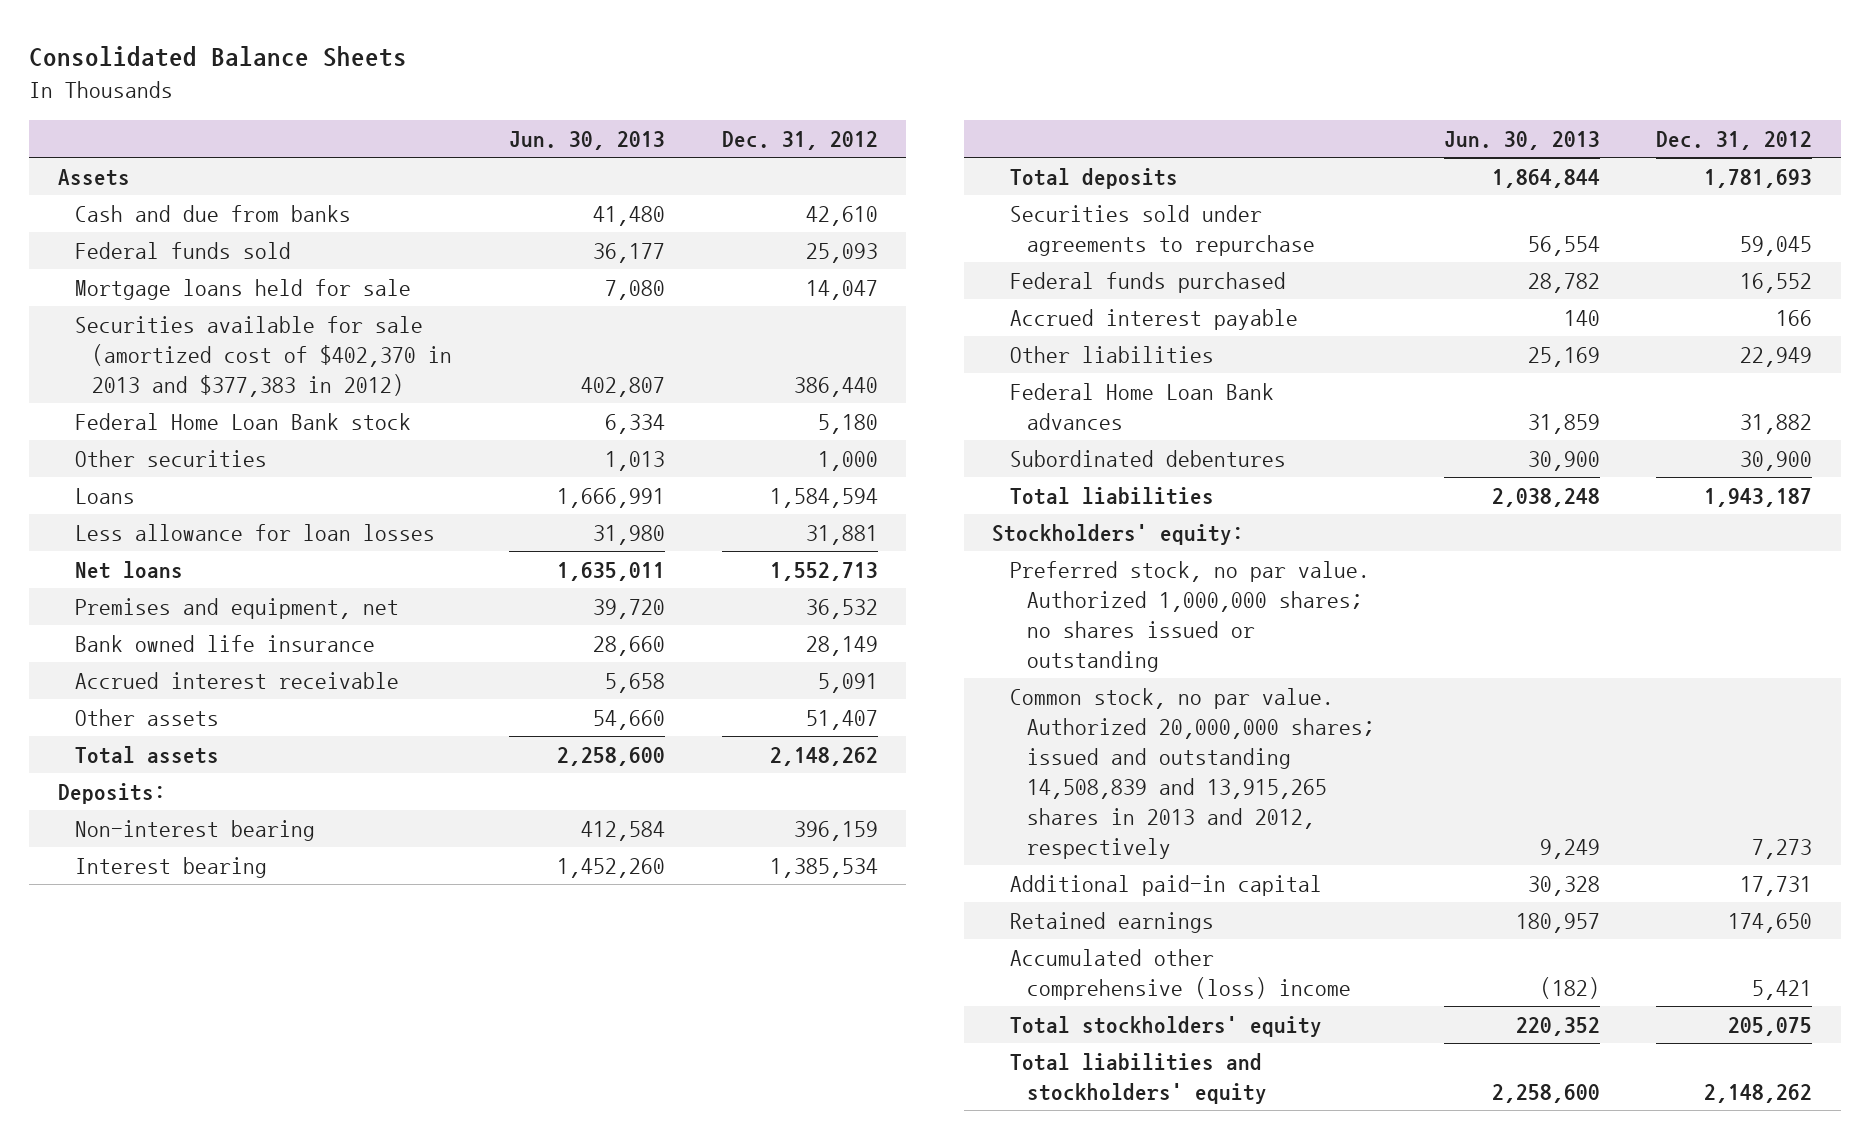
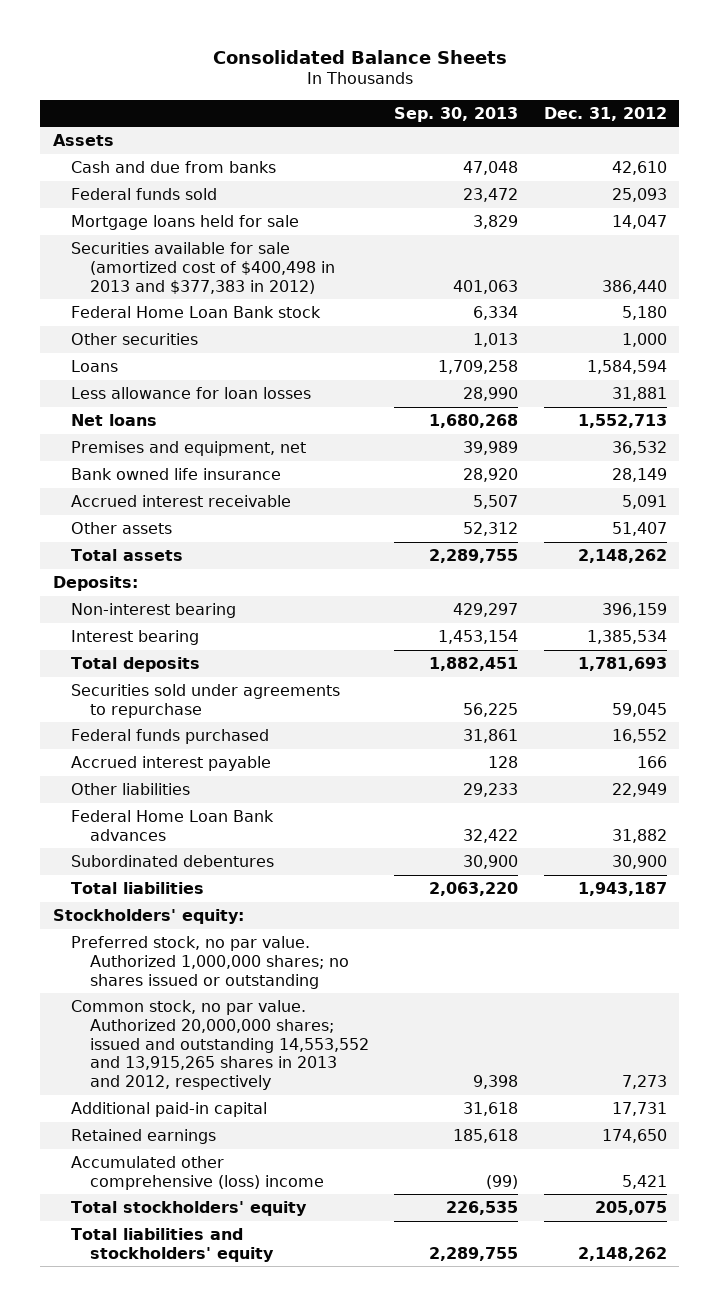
[509,130,666,150] Jun. 30, 2013 -> none
none -> [394,106,519,122] Sep. 30, 2013
[75,316,453,398] Securities available for sale (amortized cost of $402,370 in 2013 and $377,383 in 2012) -> [71,241,335,294] Securities available for sale (amortized cost of $400,498 in 2013 and $377,383 in 2012)
[1009,688,1375,860] Common stock, no par value. Authorized 20,000,000 shares; issued and outstanding 14,508,839 and 13,915,265 shares in 2013 and 2012, respectively -> [71,999,369,1091] Common stock, no par value. Authorized 20,000,000 shares; issued and outstanding 14,553,552 and 13,915,265 shares in 2013 and 2012, respectively

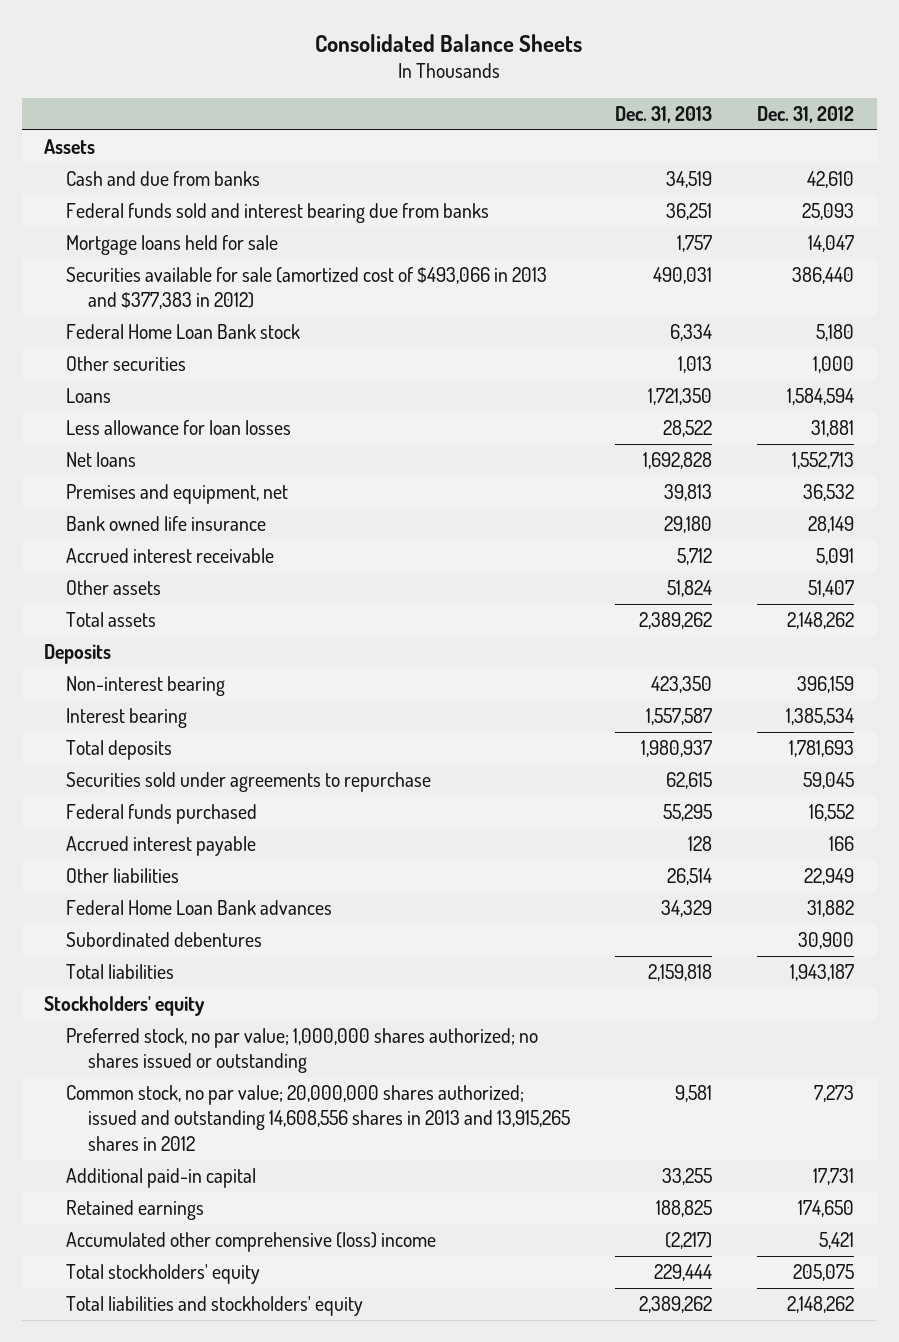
[394,106,519,122] Sep. 30, 2013 -> none
none -> [614,106,712,124] Dec. 31, 2013
[71,187,218,200] Federal funds sold -> [65,203,489,224] Federal funds sold and interest bearing due from banks
[71,241,335,294] Securities available for sale (amortized cost of $400,498 in 2013 and $377,383 in 2012) -> [65,267,547,310] Securities available for sale (amortized cost of $493,066 in 2013 and $377,383 in 2012)
[52,575,138,591] Deposits: -> [44,644,112,665] Deposits
[52,908,244,924] Stockholders' equity: -> [44,996,206,1017] Stockholders' equity
[71,935,349,989] Preferred stock, no par value. Authorized 1,000,000 shares; no shares issued or outstanding -> [65,1028,538,1074] Preferred stock, no par value; 1,000,000 shares authorized; no shares issued or outstanding
[71,999,369,1091] Common stock, no par value. Authorized 20,000,000 shares; issued and outstanding 14,553,552 and 13,915,265 shares in 2013 and 2012, respectively -> [65,1085,570,1151] Common stock, no par value; 20,000,000 shares authorized; issued and outstanding 14,608,556 shares in 2013 and 13,915,265 shares in 2012

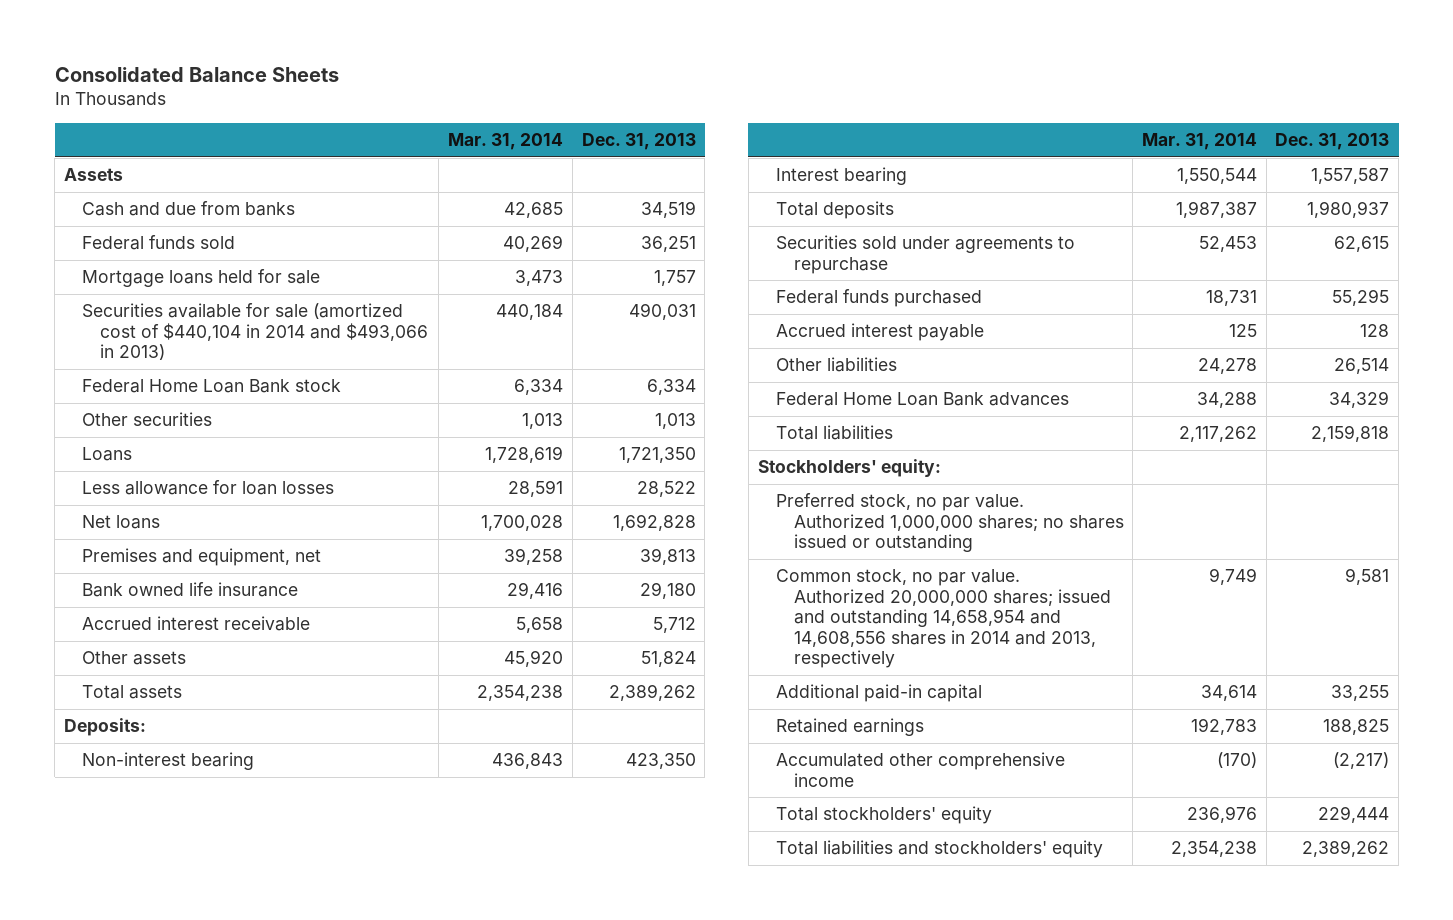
[757,106,855,124] Dec. 31, 2012 -> none
none -> [448,133,564,151] Mar. 31, 2014
[65,203,489,224] Federal funds sold and interest bearing due from banks -> [81,235,235,251] Federal funds sold
[65,267,547,310] Securities available for sale (amortized cost of $493,066 in 2013 and $377,383 in 2012) -> [81,303,428,361] Securities available for sale (amortized cost of $440,104 in 2014 and $493,066 in 2013)
[44,644,112,665] Deposits -> [63,718,146,737] Deposits:
[65,932,262,948] Subordinated debentures -> none
[44,996,206,1017] Stockholders' equity -> [757,459,941,478] Stockholders' equity:
[65,1028,538,1074] Preferred stock, no par value; 1,000,000 shares authorized; no shares issued or outstanding -> [775,493,1124,553] Preferred stock, no par value. Authorized 1,000,000 shares; no shares issued or outstanding
[65,1085,570,1151] Common stock, no par value; 20,000,000 shares authorized; issued and outstanding 14,608,556 shares in 2013 and 13,915,265 shares in 2012 -> [775,569,1111,669] Common stock, no par value. Authorized 20,000,000 shares; issued and outstanding 14,658,954 and 14,608,556 shares in 2014 and 2013, respectively
[65,1232,436,1253] Accumulated other comprehensive (loss) income -> [775,752,1065,787] Accumulated other comprehensive income

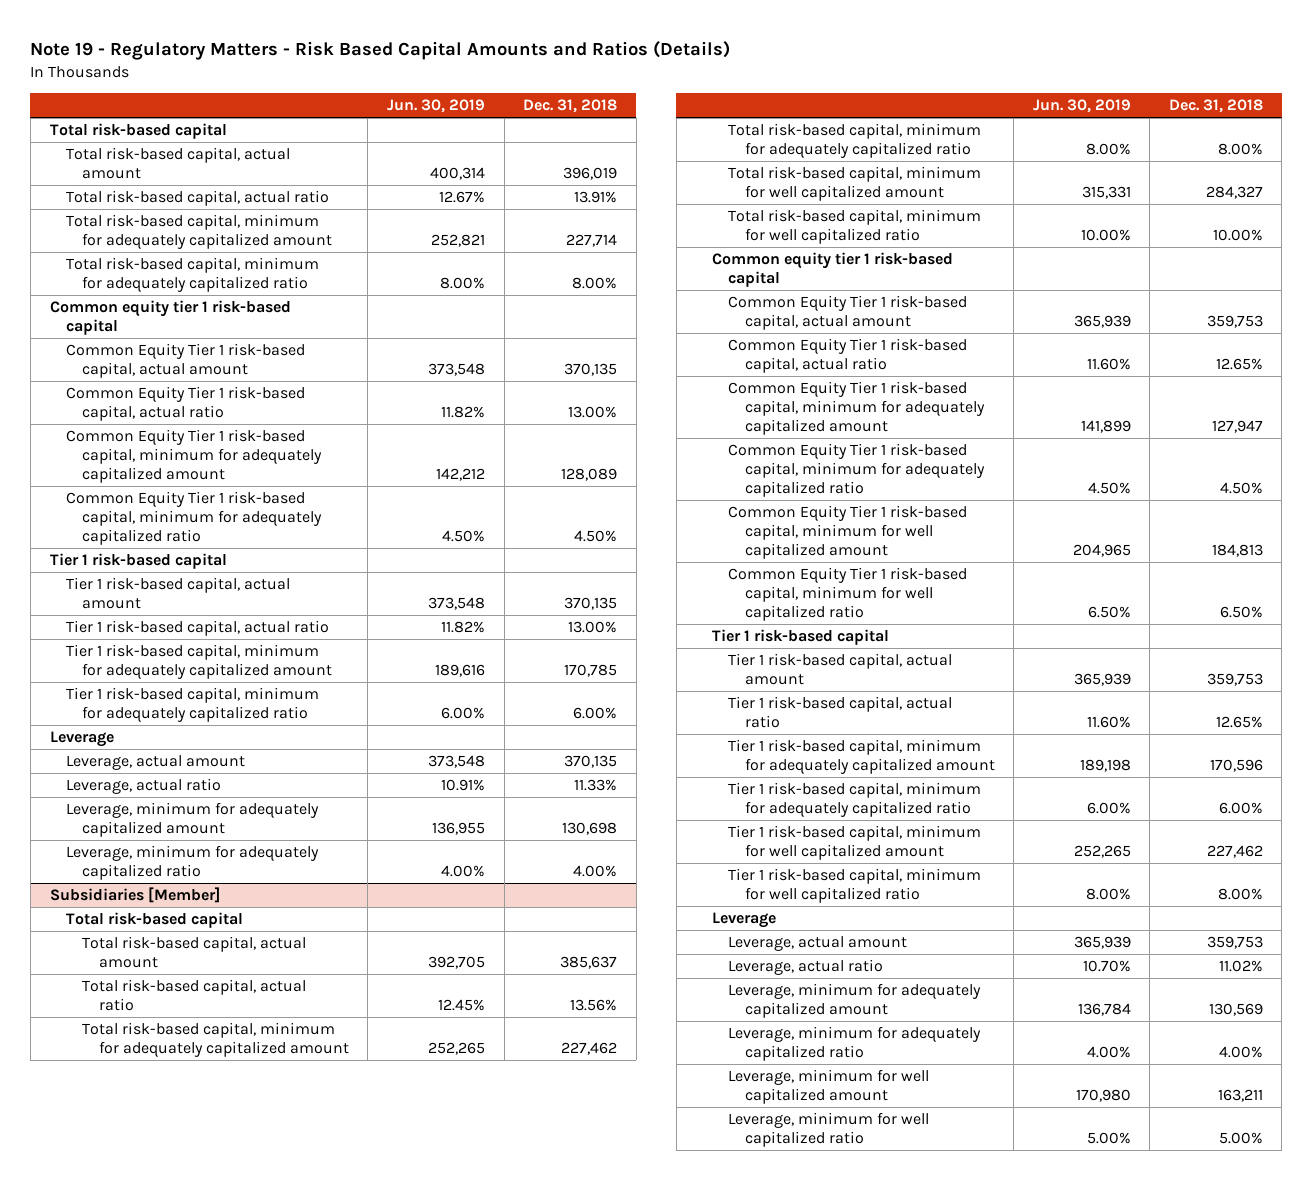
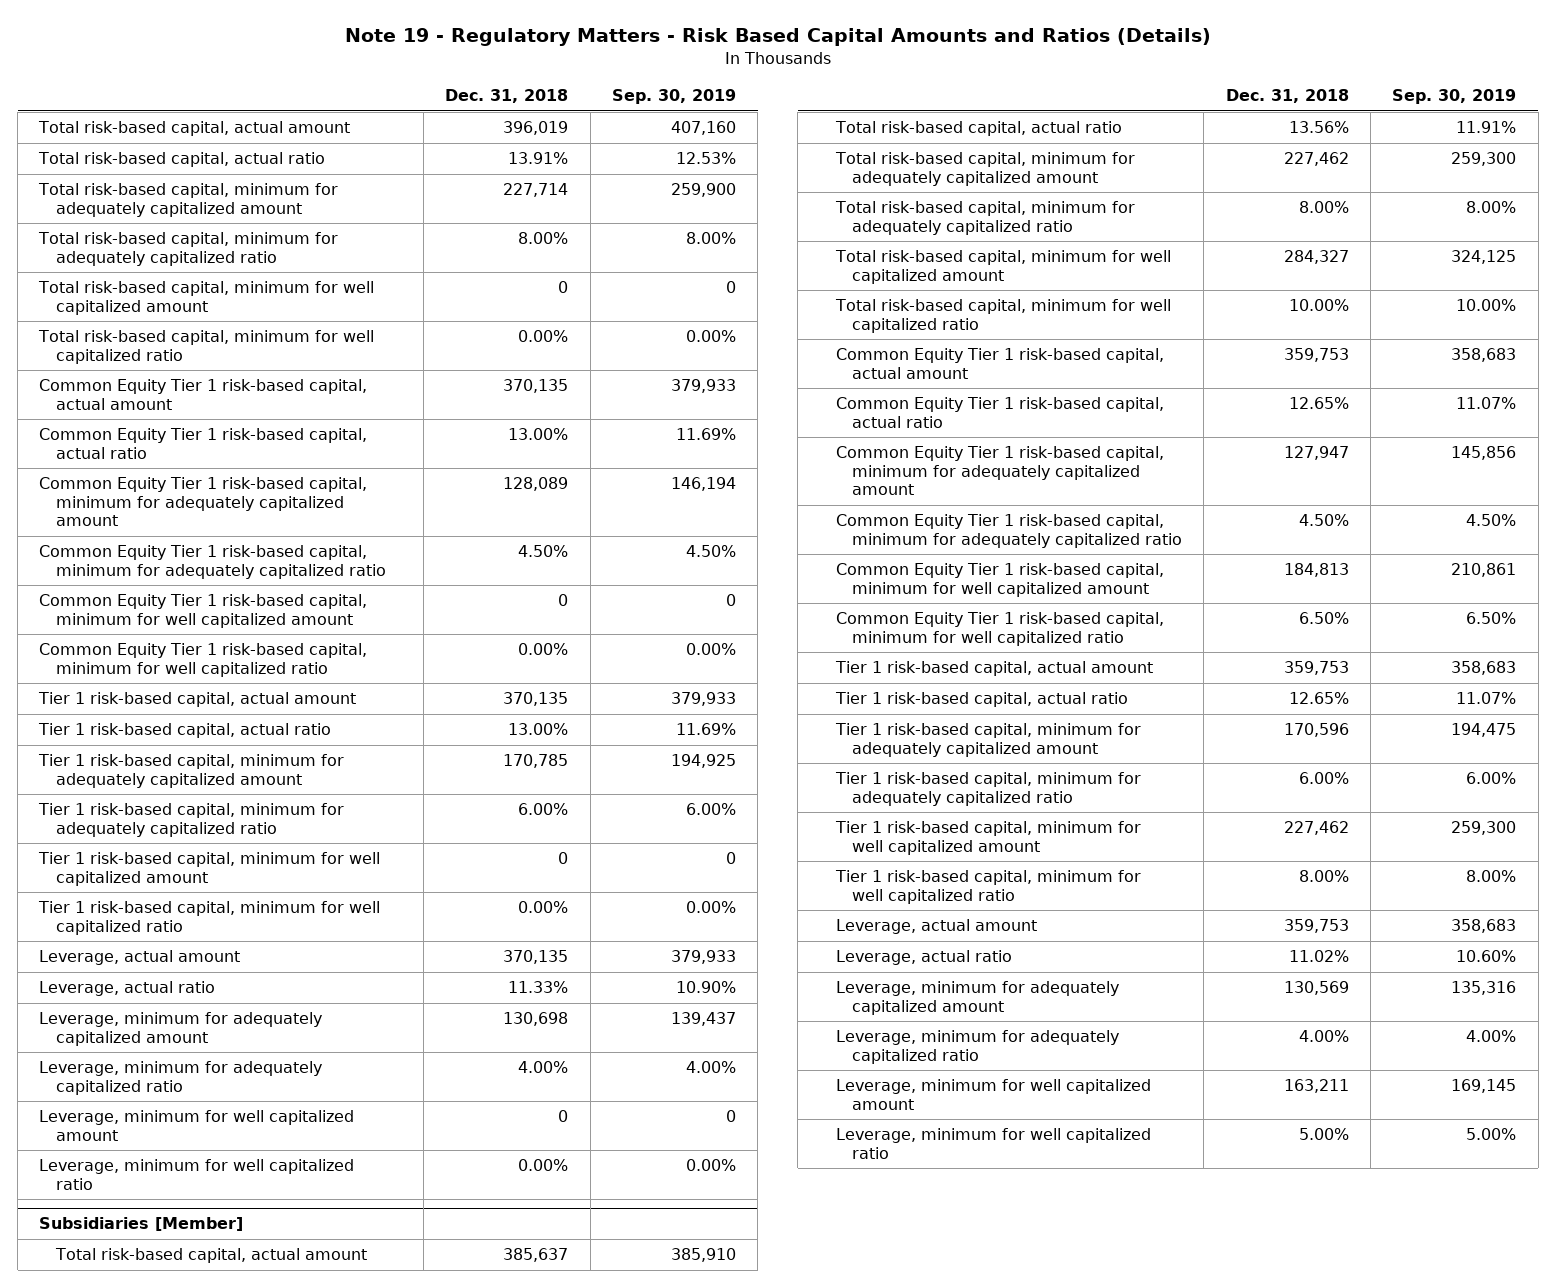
[386,99,485,114] Jun. 30, 2019 -> none
none -> [612,89,737,105] Sep. 30, 2019
[49,123,227,140] Total risk-based capital -> none
[49,300,291,336] Common equity tier 1 risk-based capital -> none
none -> [38,281,375,315] Total risk-based capital, minimum for well capitalized amount
none -> [38,330,375,364] Total risk-based capital, minimum for well capitalized ratio
[49,553,227,570] Tier 1 risk-based capital -> none
none -> [39,594,368,628] Common Equity Tier 1 risk-based capital, minimum for well capitalized amount
none -> [39,643,368,677] Common Equity Tier 1 risk-based capital, minimum for well capitalized ratio
[49,731,114,748] Leverage -> none
none -> [38,852,381,886] Tier 1 risk-based capital, minimum for well capitalized amount
none -> [38,901,381,935] Tier 1 risk-based capital, minimum for well capitalized ratio
none -> [39,1110,355,1141] Leverage, minimum for well capitalized amount
none -> [39,1159,355,1190] Leverage, minimum for well capitalized ratio
[65,912,243,929] Total risk-based capital -> none
[711,252,953,288] Common equity tier 1 risk-based capital -> none
[711,629,889,646] Tier 1 risk-based capital -> none
[711,912,776,929] Leverage -> none

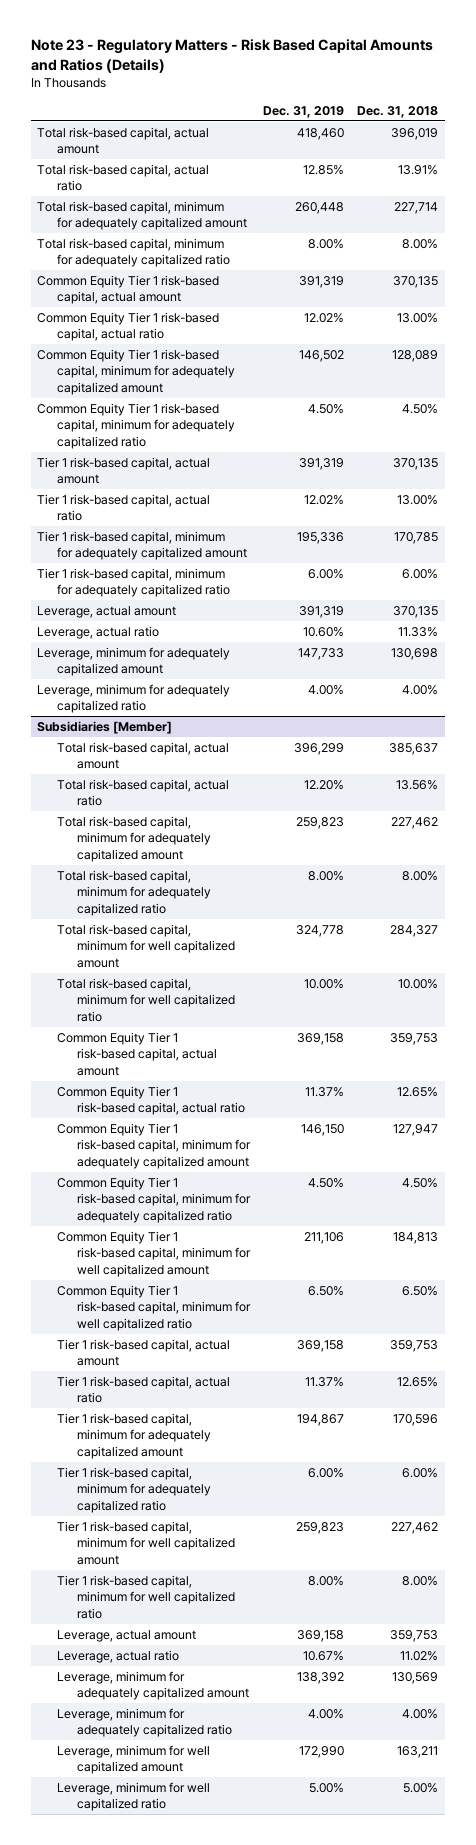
[344,28,1211,47] Note 19 - Regulatory Matters - Risk Based Capital Amounts and Ratios (Details) -> [30,39,433,73] Note 23 - Regulatory Matters - Risk Based Capital Amounts and Ratios (Details)
[612,89,737,105] Sep. 30, 2019 -> none
none -> [262,105,344,118] Dec. 31, 2019
[38,281,375,315] Total risk-based capital, minimum for well capitalized amount -> none
[38,330,375,364] Total risk-based capital, minimum for well capitalized ratio -> none
[39,594,368,628] Common Equity Tier 1 risk-based capital, minimum for well capitalized amount -> none
[39,643,368,677] Common Equity Tier 1 risk-based capital, minimum for well capitalized ratio -> none
[38,852,381,886] Tier 1 risk-based capital, minimum for well capitalized amount -> none
[38,901,381,935] Tier 1 risk-based capital, minimum for well capitalized ratio -> none
[39,1110,355,1141] Leverage, minimum for well capitalized amount -> none
[39,1159,355,1190] Leverage, minimum for well capitalized ratio -> none

